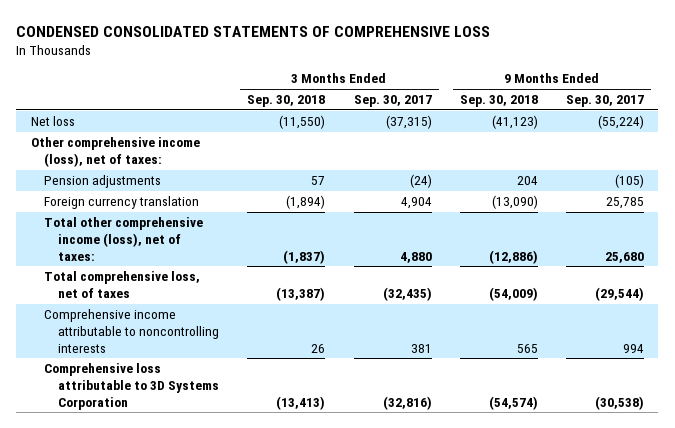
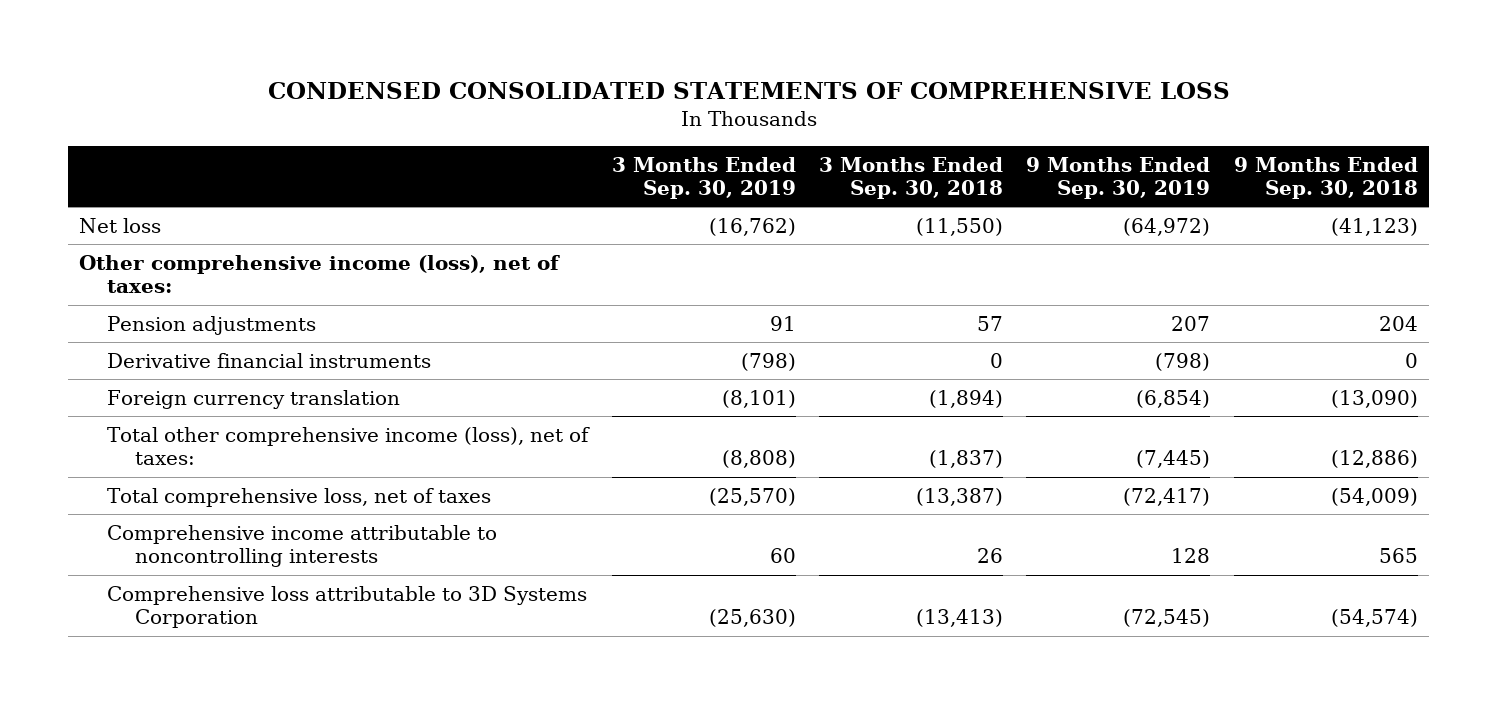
[353,95,432,108] Sep. 30, 2017 -> none
[566,95,645,108] Sep. 30, 2017 -> none
none -> [611,156,796,199] 3 Months Ended Sep. 30, 2019
none -> [1026,156,1211,199] 9 Months Ended Sep. 30, 2019
none -> [107,353,432,369] Derivative financial instruments

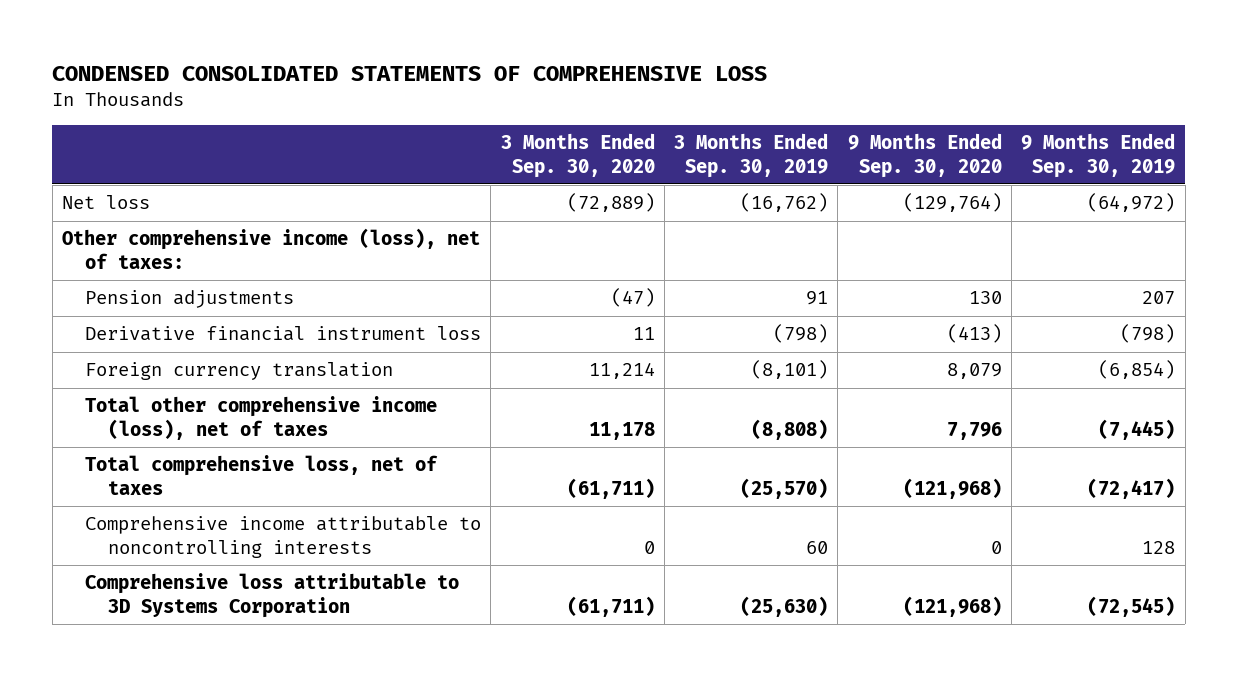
[818,156,1003,199] 3 Months Ended Sep. 30, 2018 -> none
[1233,156,1418,199] 9 Months Ended Sep. 30, 2018 -> none
none -> [500,133,655,178] 3 Months Ended Sep. 30, 2020
none -> [847,133,1002,178] 9 Months Ended Sep. 30, 2020
[107,353,432,369] Derivative financial instruments -> [84,326,481,342] Derivative financial instrument loss
[107,427,591,466] Total other comprehensive income (loss), net of taxes: -> [84,396,437,440] Total other comprehensive income (loss), net of taxes

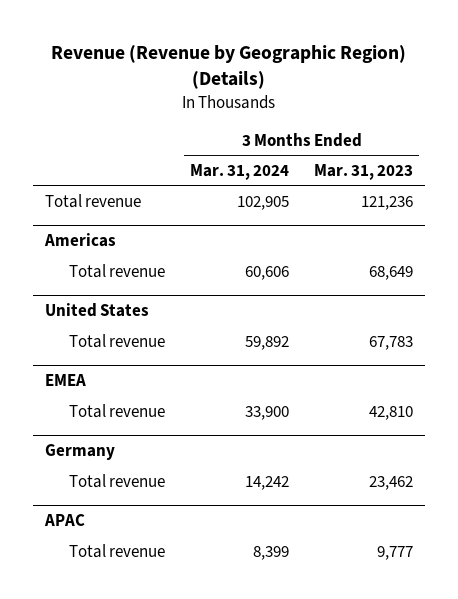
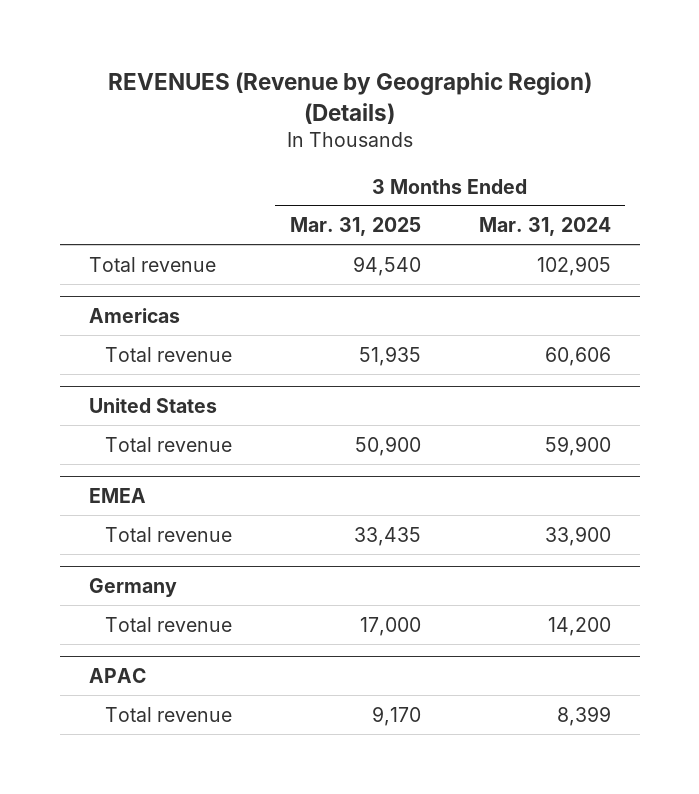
[51,45,407,90] Revenue (Revenue by Geographic Region) (Details) -> [107,72,592,124] REVENUES (Revenue by Geographic Region) (Details)
[314,163,414,180] Mar. 31, 2023 -> none
none -> [289,217,421,237] Mar. 31, 2025
[245,335,290,350] 59,892 -> [544,435,611,456] 59,900
[245,475,290,490] 14,242 -> [547,616,611,636] 14,200

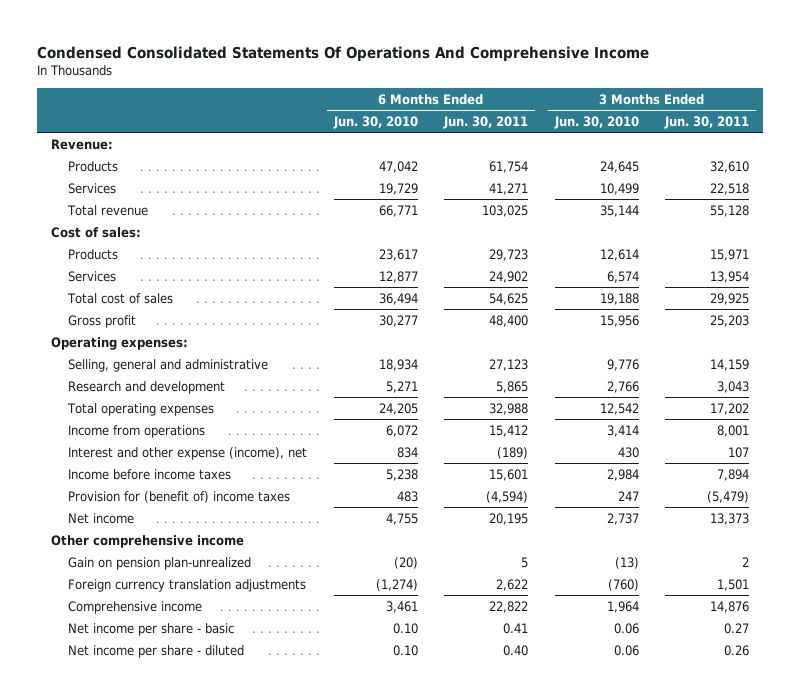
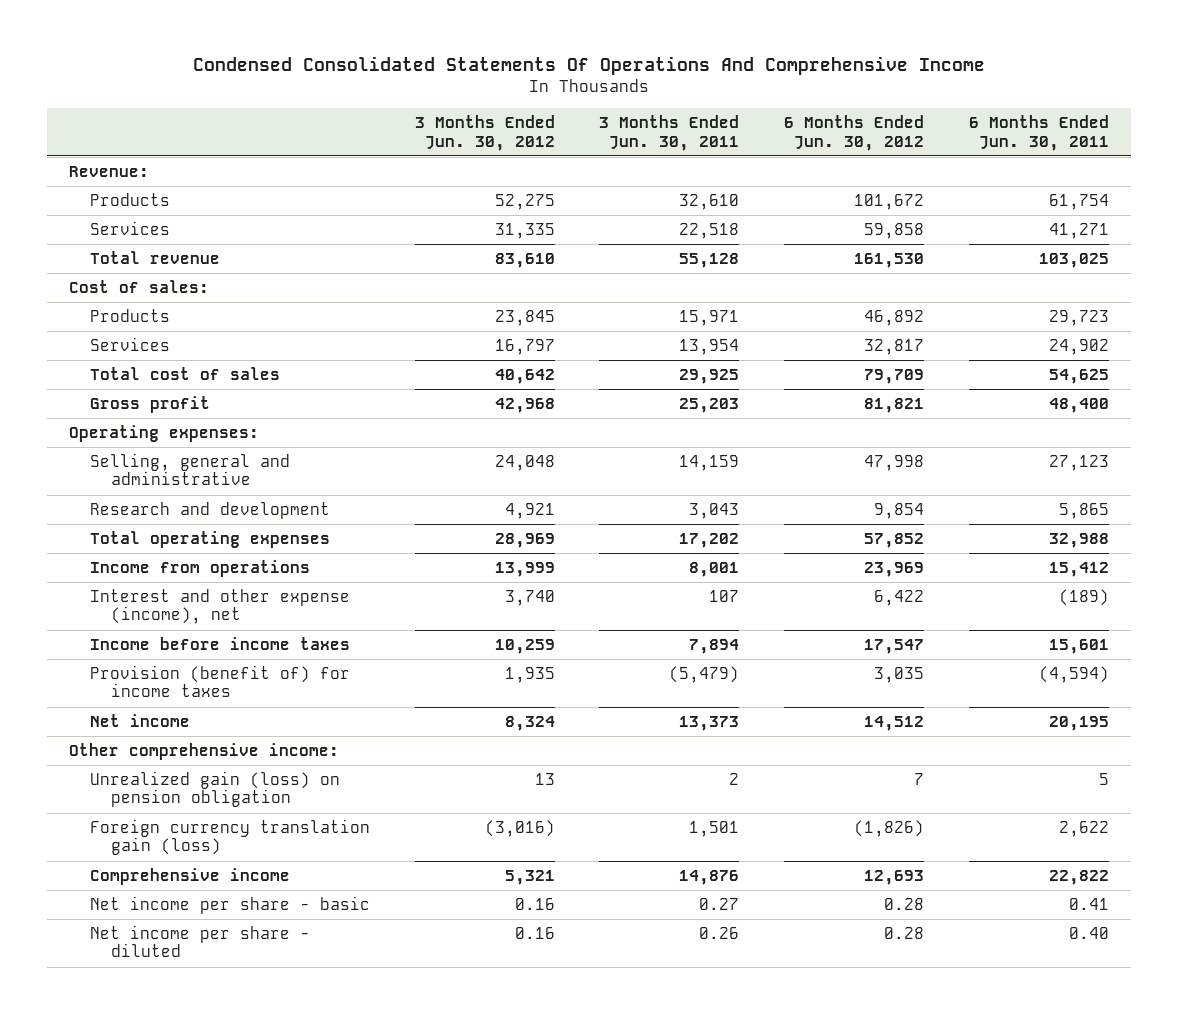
[332,115,418,129] Jun. 30, 2010 -> none
[553,115,639,129] Jun. 30, 2010 -> none
none -> [414,115,555,151] 3 Months Ended Jun. 30, 2012
none -> [784,115,925,151] 6 Months Ended Jun. 30, 2012
[68,490,291,503] Provision for (benefit of) income taxes -> [90,665,351,698] Provision (benefit of) for income taxes
[50,534,244,548] Other comprehensive income -> [69,743,340,761] Other comprehensive income:
[68,556,252,570] Gain on pension plan-unrealized -> [90,771,341,808] Unrealized gain (loss) on pension obligation
[68,578,307,592] Foreign currency translation adjustments -> [90,819,371,856] Foreign currency translation gain (loss)

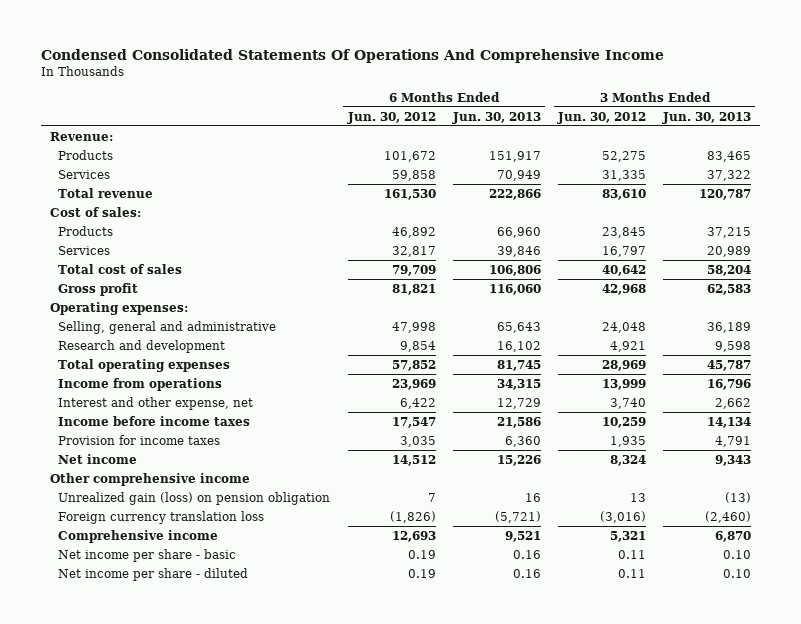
[599,115,740,151] 3 Months Ended Jun. 30, 2011 -> none
[968,115,1109,151] 6 Months Ended Jun. 30, 2011 -> none
none -> [451,111,541,124] Jun. 30, 2013
none -> [662,111,752,124] Jun. 30, 2013
[90,589,351,625] Interest and other expense (income), net -> [58,396,254,410] Interest and other expense, net
[90,665,351,698] Provision (benefit of) for income taxes -> [58,434,221,445] Provision for income taxes
[69,743,340,761] Other comprehensive income: -> [49,472,250,486] Other comprehensive income
[90,819,371,856] Foreign currency translation gain (loss) -> [58,510,265,524] Foreign currency translation loss
[514,898,555,911] 0.16 -> [617,549,646,559] 0.11
[884,898,925,911] 0.28 -> [407,549,436,559] 0.19
[514,927,555,940] 0.16 -> [617,568,646,578] 0.11
[884,927,925,940] 0.28 -> [407,568,436,578] 0.19

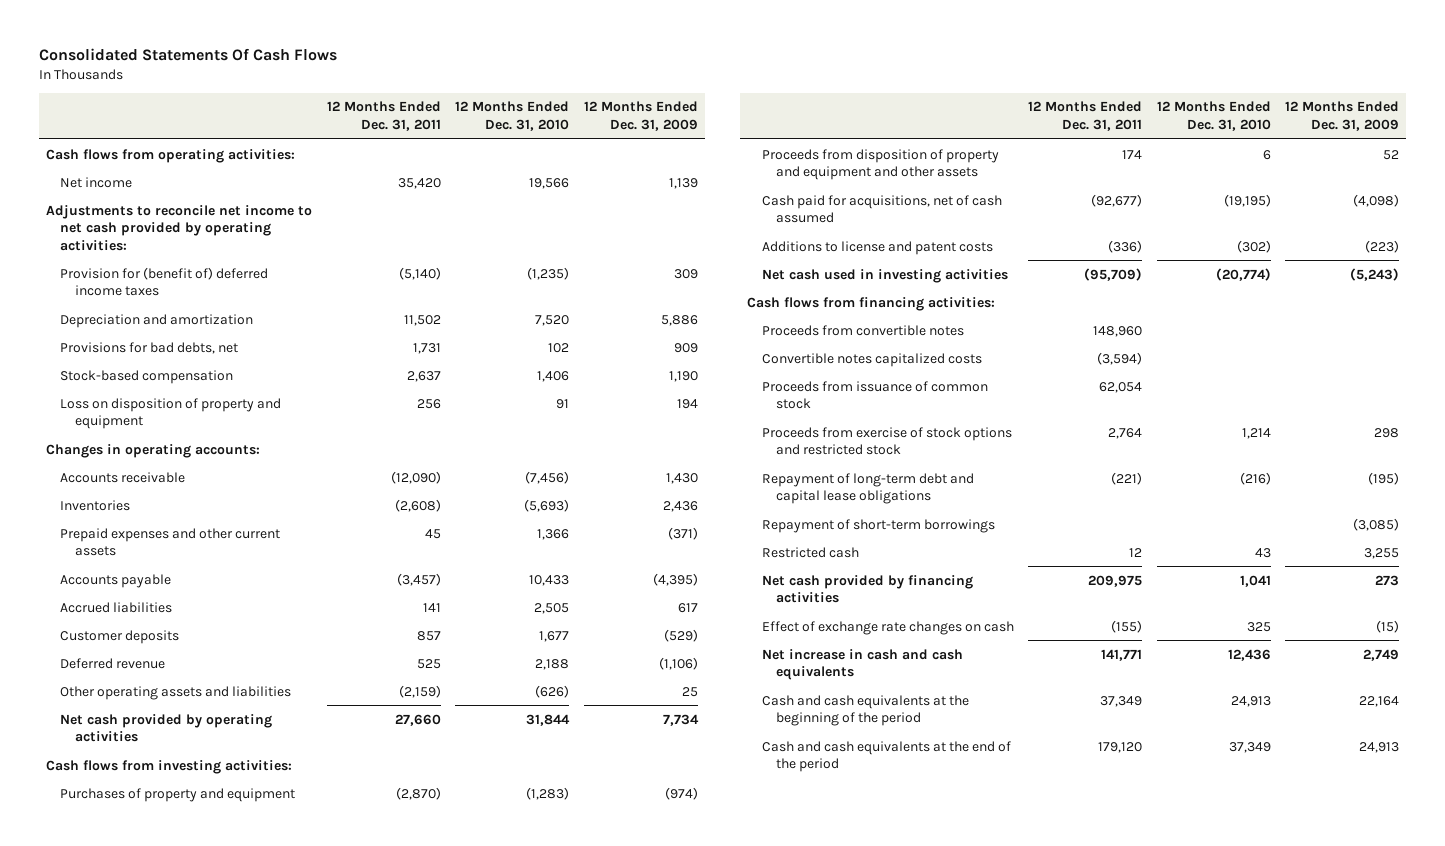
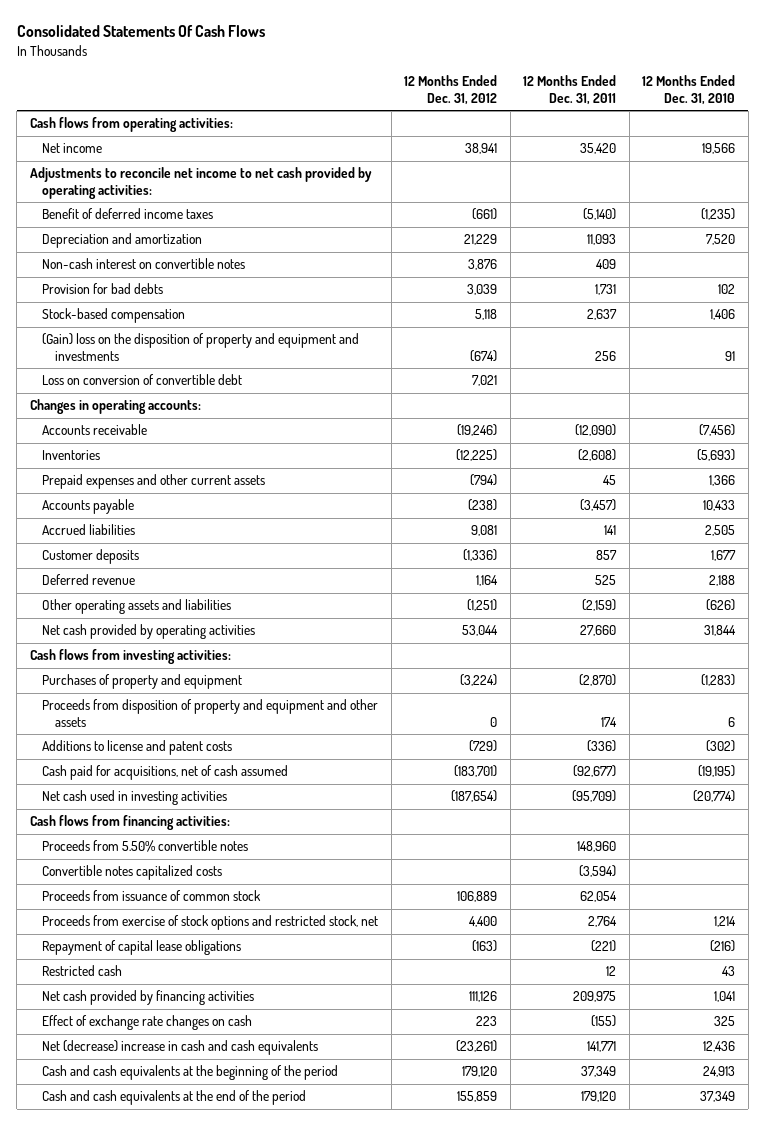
[583,101,698,131] 12 Months Ended Dec. 31, 2009 -> none
none -> [404,75,498,105] 12 Months Ended Dec. 31, 2012
[60,266,269,297] Provision for (benefit of) deferred income taxes -> [42,208,214,220] Benefit of deferred income taxes
[403,314,441,326] 11,502 -> [587,234,617,246] 11,093
none -> [42,258,246,270] Non-cash interest on convertible notes
[60,341,239,354] Provisions for bad debts, net -> [42,283,164,295] Provision for bad debts
[60,397,282,430] Loss on disposition of property and equipment -> [42,333,360,361] (Gain) loss on the disposition of property and equipment and investments
none -> [42,374,243,386] Loss on conversion of convertible debt
[761,194,1002,224] Cash paid for acquisitions, net of cash assumed -> [42,765,289,781] Cash paid for acquisitions, net of cash assumed
[761,324,964,336] Proceeds from convertible notes -> [42,840,249,853] Proceeds from 5.50% convertible notes
[761,518,995,533] Repayment of short-term borrowings -> none
[761,426,1012,456] Proceeds from exercise of stock options and restricted stock -> [42,915,379,931] Proceeds from exercise of stock options and restricted stock, net
[761,472,974,505] Repayment of long-term debt and capital lease obligations -> [42,940,242,956] Repayment of capital lease obligations
[761,648,963,681] Net increase in cash and cash equivalents -> [42,1040,319,1056] Net (decrease) increase in cash and cash equivalents

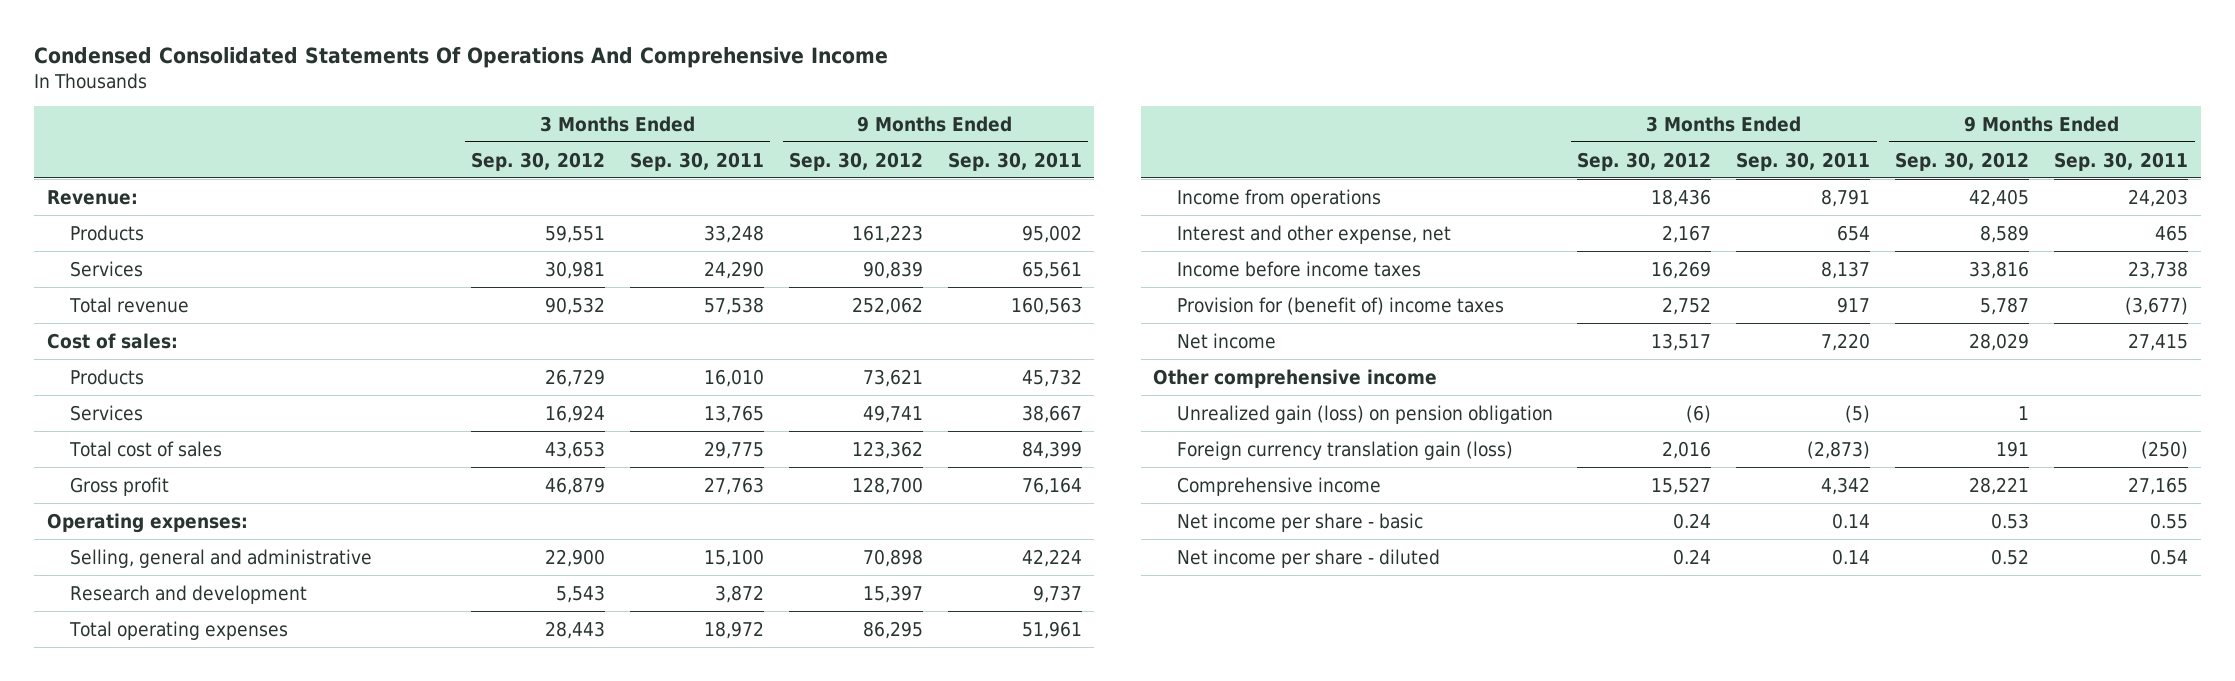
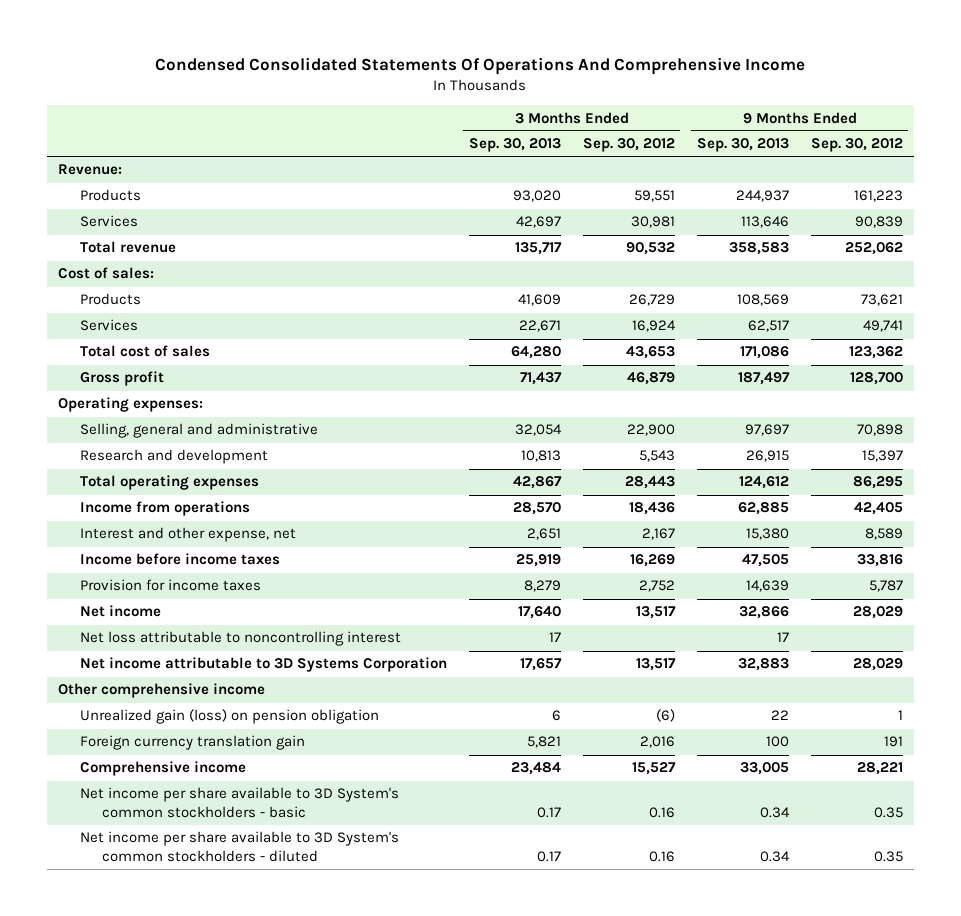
[630,151,765,171] Sep. 30, 2011 -> none
[947,151,1082,171] Sep. 30, 2011 -> none
none -> [468,138,561,153] Sep. 30, 2013
none -> [696,138,789,153] Sep. 30, 2013
[1176,296,1504,315] Provision for (benefit of) income taxes -> [79,579,261,592] Provision for income taxes
none -> [79,631,401,647] Net loss attributable to noncontrolling interest
none -> [79,657,447,673] Net income attributable to 3D Systems Corporation
[1176,440,1513,460] Foreign currency translation gain (loss) -> [79,735,305,751] Foreign currency translation gain
[1176,512,1423,532] Net income per share - basic -> [79,787,399,819] Net income per share available to 3D System's common stockholders - basic
[1673,512,1712,529] 0.24 -> [648,807,675,819] 0.16
[1991,512,2030,529] 0.53 -> [873,807,903,819] 0.35
[1176,548,1440,568] Net income per share - diluted -> [79,831,399,863] Net income per share available to 3D System's common stockholders - diluted
[1673,548,1712,565] 0.24 -> [648,851,675,863] 0.16
[1991,548,2030,565] 0.52 -> [873,851,903,863] 0.35

